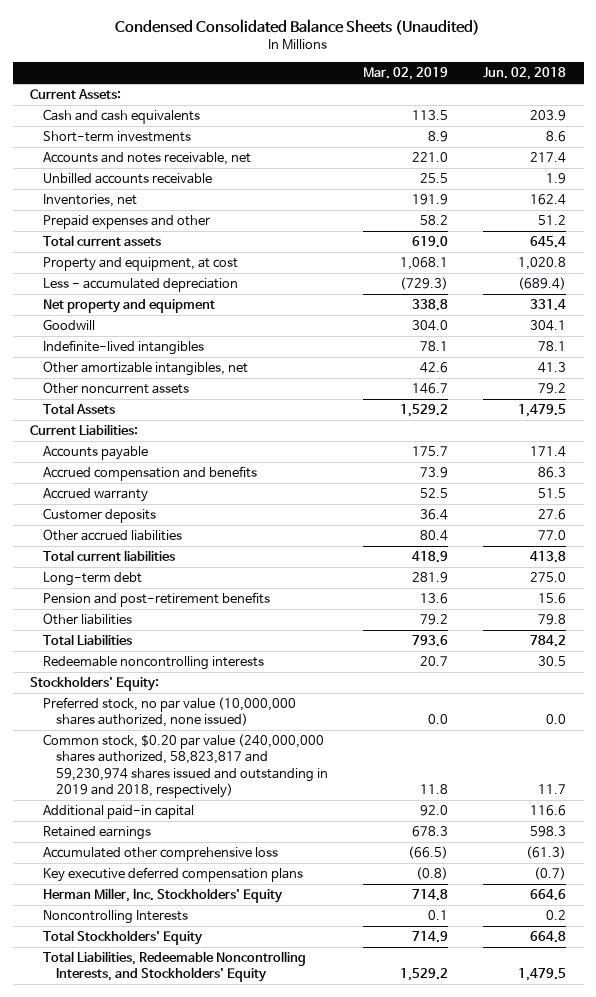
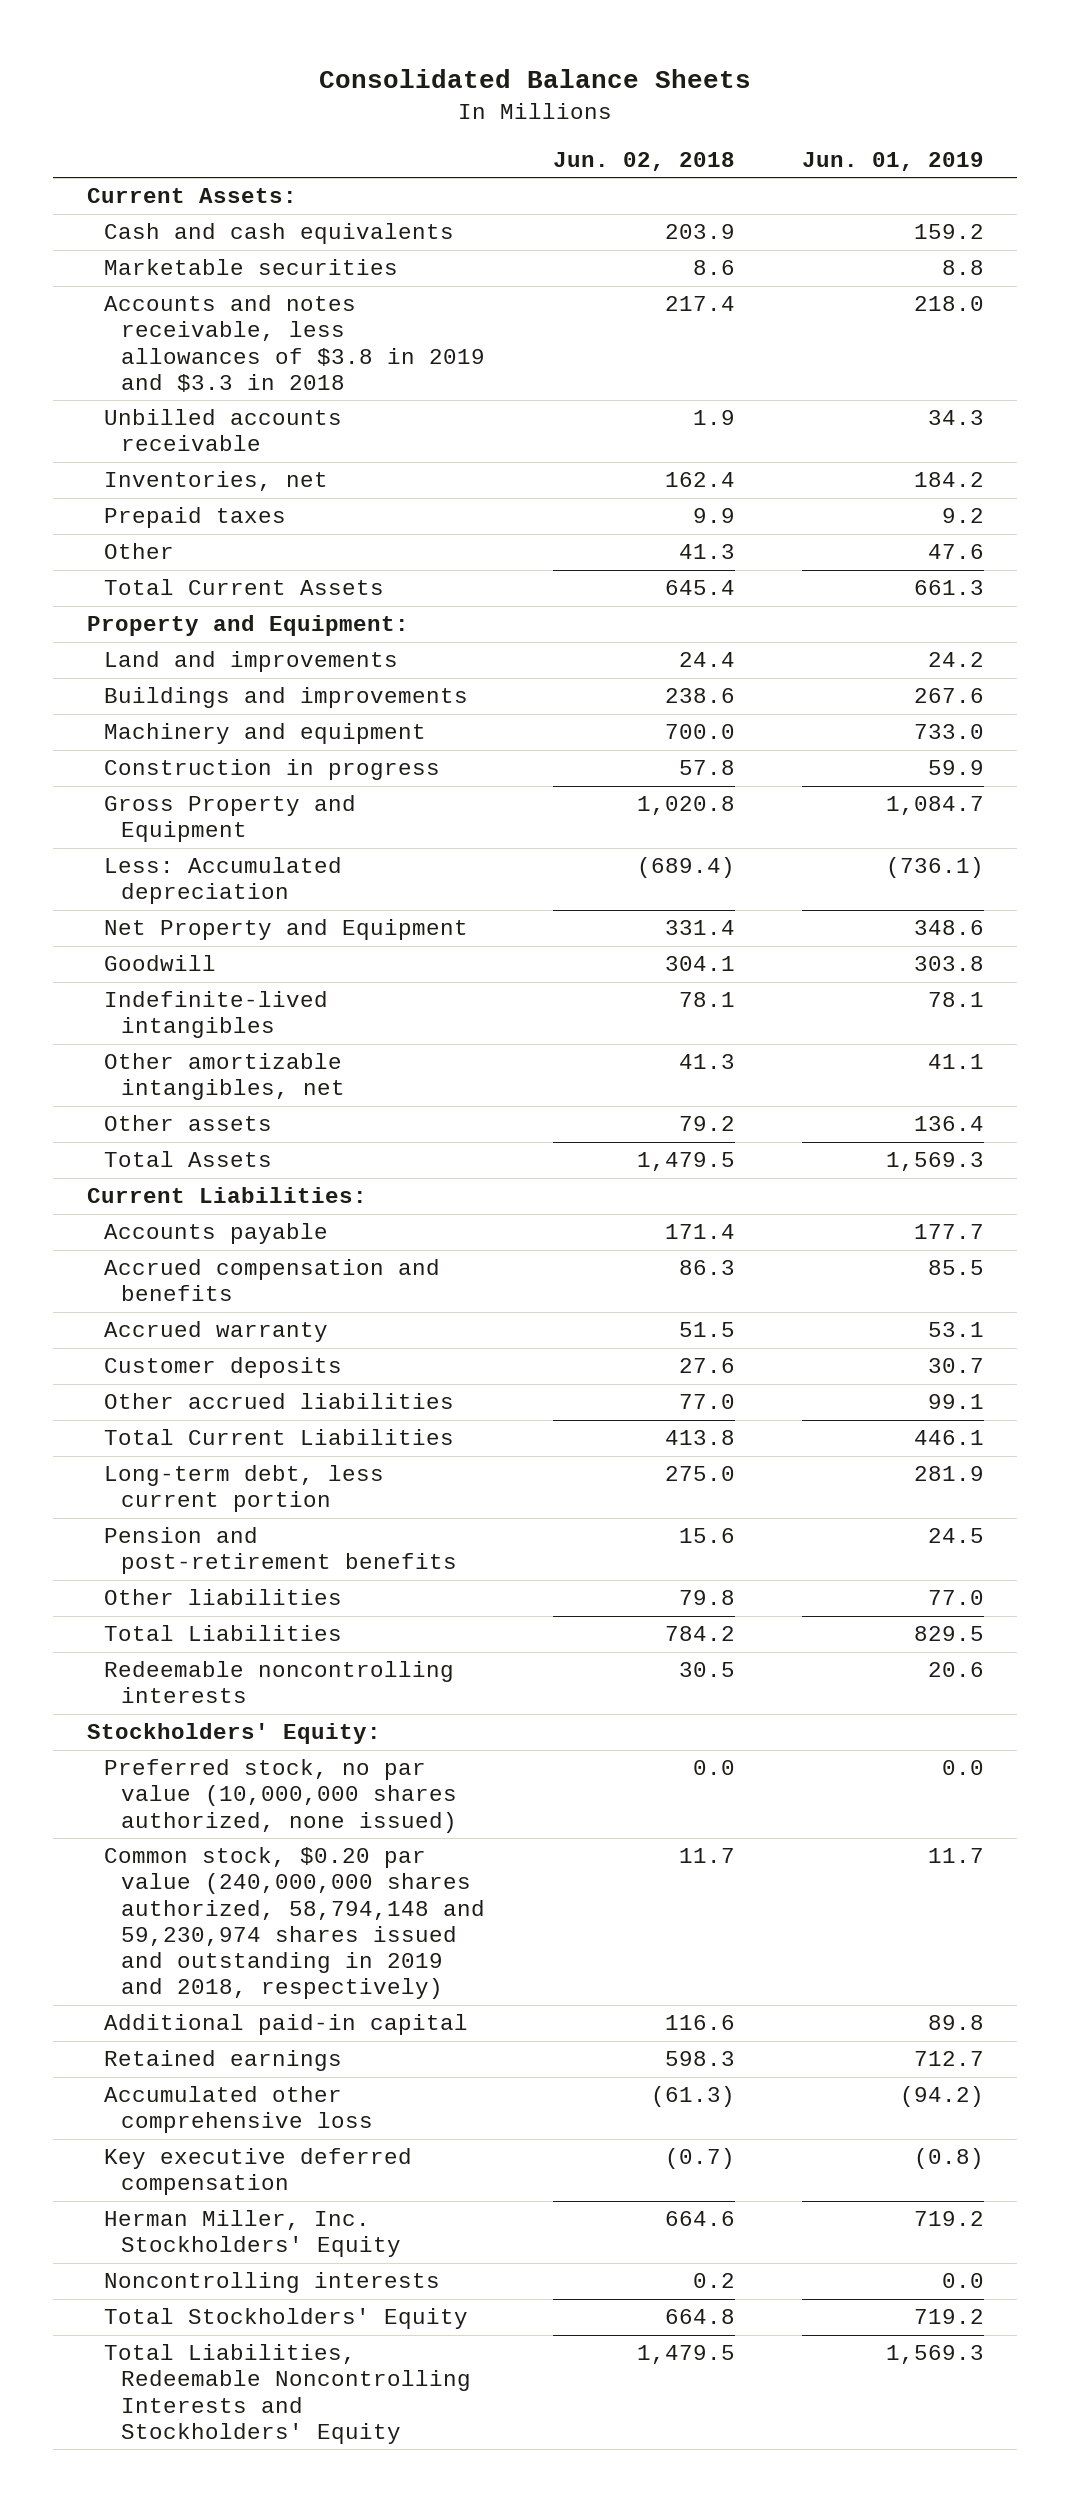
[115,19,481,36] Condensed Consolidated Balance Sheets (Unaudited) -> [319,69,752,89] Consolidated Balance Sheets
[363,67,449,81] Mar. 02, 2019 -> none
none -> [801,151,984,171] Jun. 01, 2019
[43,131,192,143] Short-term investments -> none
none -> [104,259,399,276] Marketable securities
[43,152,252,166] Accounts and notes receivable, net -> [104,295,486,392] Accounts and notes receivable, less allowances of $3.8 in 2019 and $3.3 in 2018
[43,215,211,230] Prepaid expenses and other -> none
none -> [104,507,287,529] Prepaid taxes
none -> [104,543,175,560] Other
[43,235,162,247] Total current assets -> [104,579,385,596] Total Current Assets
none -> [87,615,410,637] Property and Equipment:
none -> [104,651,399,673] Land and improvements
none -> [104,687,469,709] Buildings and improvements
none -> [104,723,427,745] Machinery and equipment
none -> [104,759,441,781] Construction in progress
[43,257,239,272] Property and equipment, at cost -> [104,795,357,843] Gross Property and Equipment
[43,278,239,293] Less - accumulated depreciation -> [104,857,343,905] Less: Accumulated depreciation
[43,299,216,314] Net property and equipment -> [104,919,469,941] Net Property and Equipment
[43,382,190,395] Other noncurrent assets -> [104,1115,273,1132] Other assets
[43,550,176,562] Total current liabilities -> [104,1429,455,1446] Total Current Liabilities
[43,572,143,587] Long-term debt -> [104,1465,385,1513] Long-term debt, less current portion
[43,734,329,798] Common stock, $0.20 par value (240,000,000 shares authorized, 58,823,817 and 59,230,974 shares issued and outstanding in 2019 and 2018, respectively) -> [104,1847,486,2000] Common stock, $0.20 par value (240,000,000 shares authorized, 58,794,148 and 59,230,974 shares issued and outstanding in 2019 and 2018, respectively)
[43,867,304,883] Key executive deferred compensation plans -> [104,2148,413,2196] Key executive deferred compensation
[43,910,189,925] Noncontrolling Interests -> [104,2272,441,2294] Noncontrolling interests
[43,951,307,983] Total Liabilities, Redeemable Noncontrolling Interests, and Stockholders' Equity -> [104,2344,472,2444] Total Liabilities, Redeemable Noncontrolling Interests and Stockholders' Equity

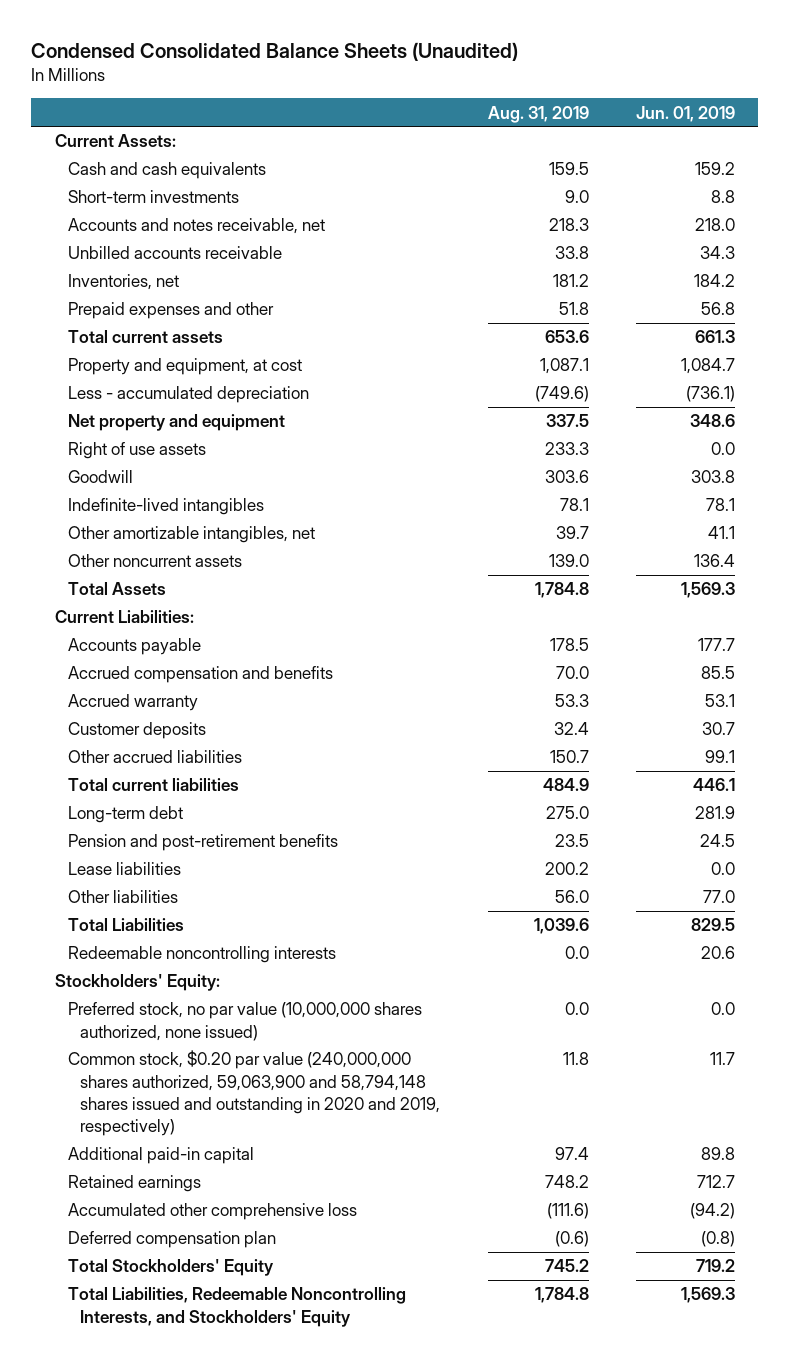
[319,69,752,89] Consolidated Balance Sheets -> [31,41,519,61] Condensed Consolidated Balance Sheets (Unaudited)
[552,151,735,171] Jun. 02, 2018 -> none
none -> [487,105,589,123] Aug. 31, 2019
[104,259,399,276] Marketable securities -> none
none -> [67,190,239,204] Short-term investments
[104,295,486,392] Accounts and notes receivable, less allowances of $3.8 in 2019 and $3.3 in 2018 -> [67,218,325,235] Accounts and notes receivable, net
[104,507,287,529] Prepaid taxes -> none
[104,543,175,560] Other -> none
[87,615,410,637] Property and Equipment: -> none
[104,651,399,673] Land and improvements -> none
[104,687,469,709] Buildings and improvements -> none
[104,723,427,745] Machinery and equipment -> none
[104,759,441,781] Construction in progress -> none
none -> [67,302,274,320] Prepaid expenses and other
[104,579,385,596] Total Current Assets -> [67,330,223,344] Total current assets
[104,795,357,843] Gross Property and Equipment -> [67,358,302,376] Property and equipment, at cost
[104,857,343,905] Less: Accumulated depreciation -> [67,386,309,404] Less - accumulated depreciation
[104,919,469,941] Net Property and Equipment -> [67,414,285,432] Net property and equipment
none -> [67,442,206,460] Right of use assets
[104,1115,273,1132] Other assets -> [67,554,242,568] Other noncurrent assets
[104,1429,455,1446] Total Current Liabilities -> [67,778,239,792] Total current liabilities
[104,1465,385,1513] Long-term debt, less current portion -> [67,806,183,824] Long-term debt
none -> [67,862,181,876] Lease liabilities
[104,1847,486,2000] Common stock, $0.20 par value (240,000,000 shares authorized, 58,794,148 and 59,230,974 shares issued and outstanding in 2019 and 2018, respectively) -> [67,1050,441,1137] Common stock, $0.20 par value (240,000,000 shares authorized, 59,063,900 and 58,794,148 shares issued and outstanding in 2020 and 2019, respectively)
[104,2210,402,2258] Herman Miller, Inc. Stockholders' Equity -> none
[104,2272,441,2294] Noncontrolling interests -> none
[104,2148,413,2196] Key executive deferred compensation -> [67,1231,276,1249] Deferred compensation plan
[104,2344,472,2444] Total Liabilities, Redeemable Noncontrolling Interests and Stockholders' Equity -> [67,1287,406,1327] Total Liabilities, Redeemable Noncontrolling Interests, and Stockholders' Equity

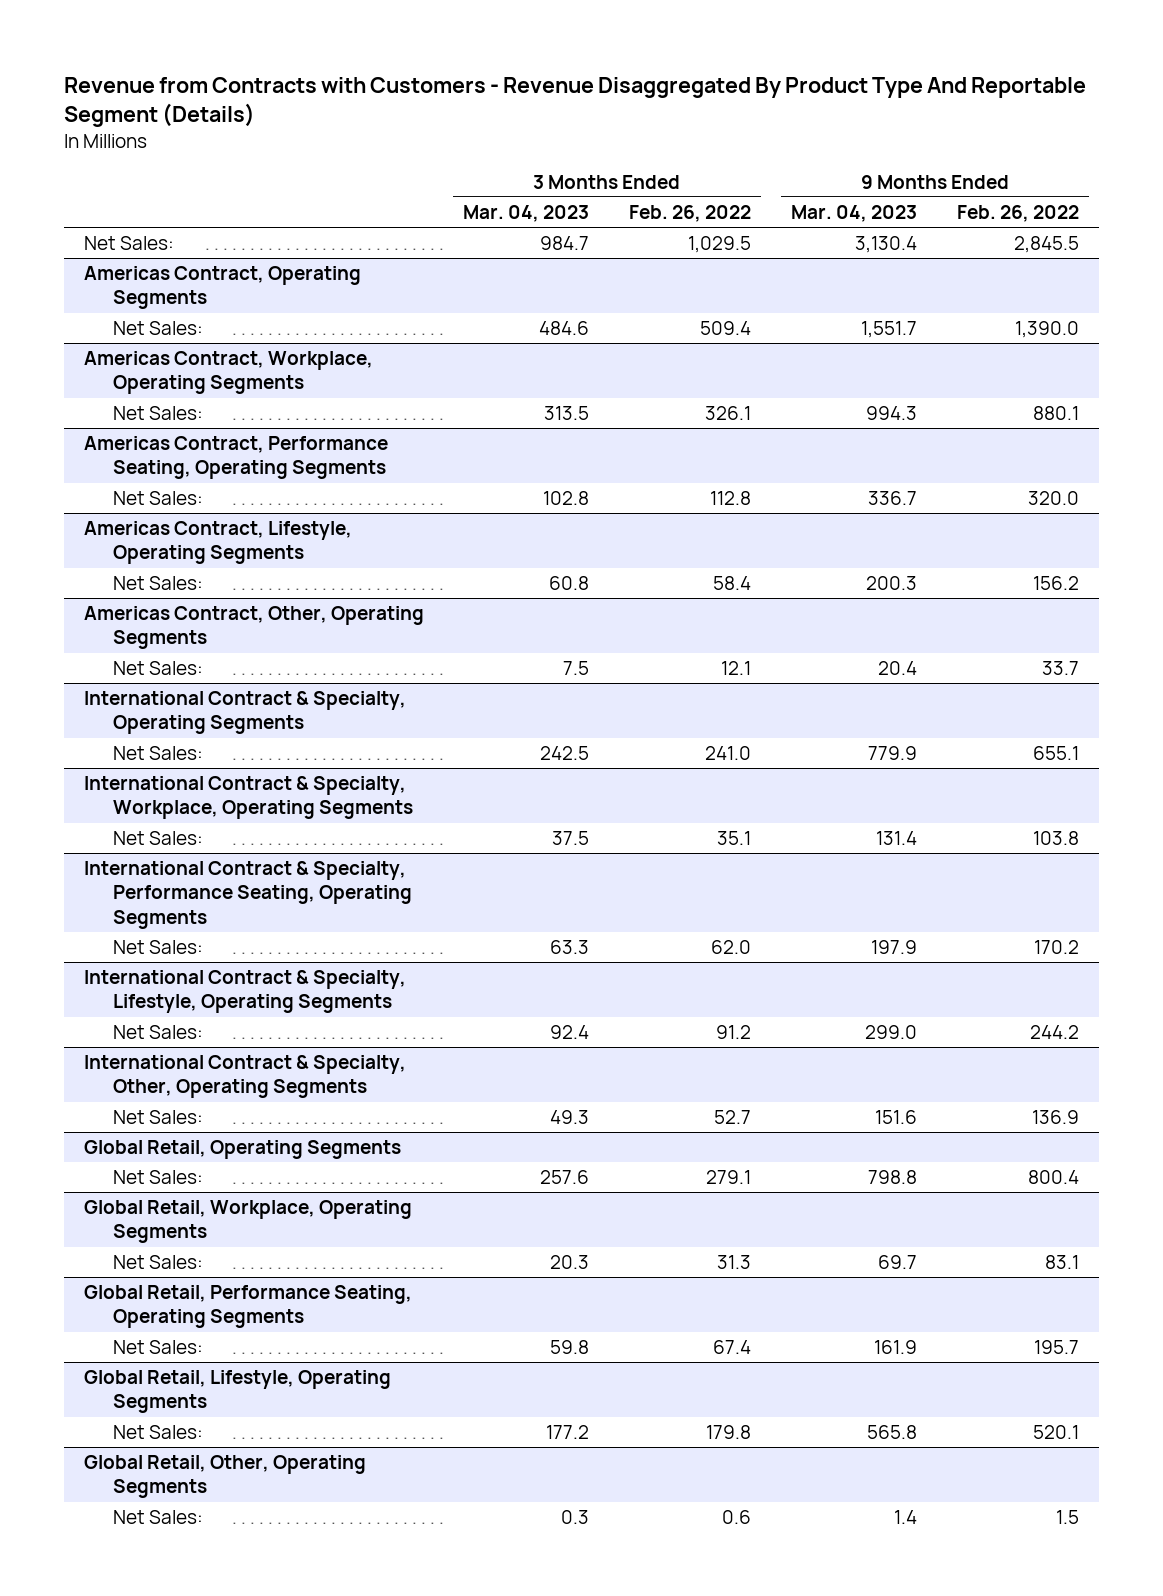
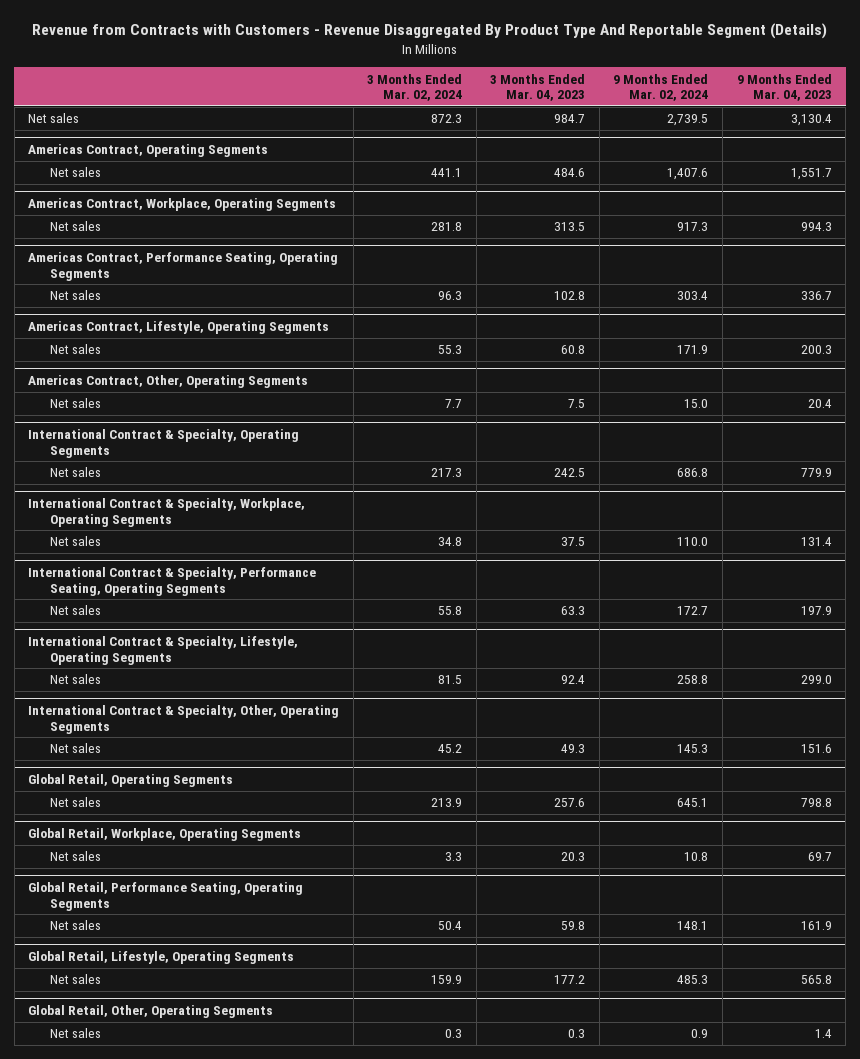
[629,204,752,222] Feb. 26, 2022 -> none
[956,204,1079,222] Feb. 26, 2022 -> none
none -> [367,73,463,102] 3 Months Ended Mar. 02, 2024
none -> [613,73,709,102] 9 Months Ended Mar. 02, 2024
[83,236,174,251] Net Sales: -> [28,113,80,124] Net sales
[112,321,203,336] Net Sales: -> [50,167,102,178] Net sales
[112,406,203,421] Net Sales: -> [50,221,102,232] Net sales
[112,491,203,506] Net Sales: -> [50,290,102,301] Net sales
[112,576,203,591] Net Sales: -> [50,344,102,355] Net sales
[112,661,203,676] Net Sales: -> [50,398,102,409] Net sales
[112,746,203,761] Net Sales: -> [50,467,102,478] Net sales
[112,831,203,846] Net Sales: -> [50,536,102,547] Net sales
[112,940,203,955] Net Sales: -> [50,605,102,616] Net sales
[112,1025,203,1040] Net Sales: -> [50,674,102,685] Net sales
[112,1110,203,1125] Net Sales: -> [50,743,102,754] Net sales
[112,1170,203,1185] Net Sales: -> [50,797,102,808] Net sales
[112,1255,203,1270] Net Sales: -> [50,851,102,862] Net sales
[112,1340,203,1355] Net Sales: -> [50,920,102,931] Net sales
[112,1425,203,1440] Net Sales: -> [50,974,102,985] Net sales
[112,1510,203,1525] Net Sales: -> [50,1028,102,1039] Net sales

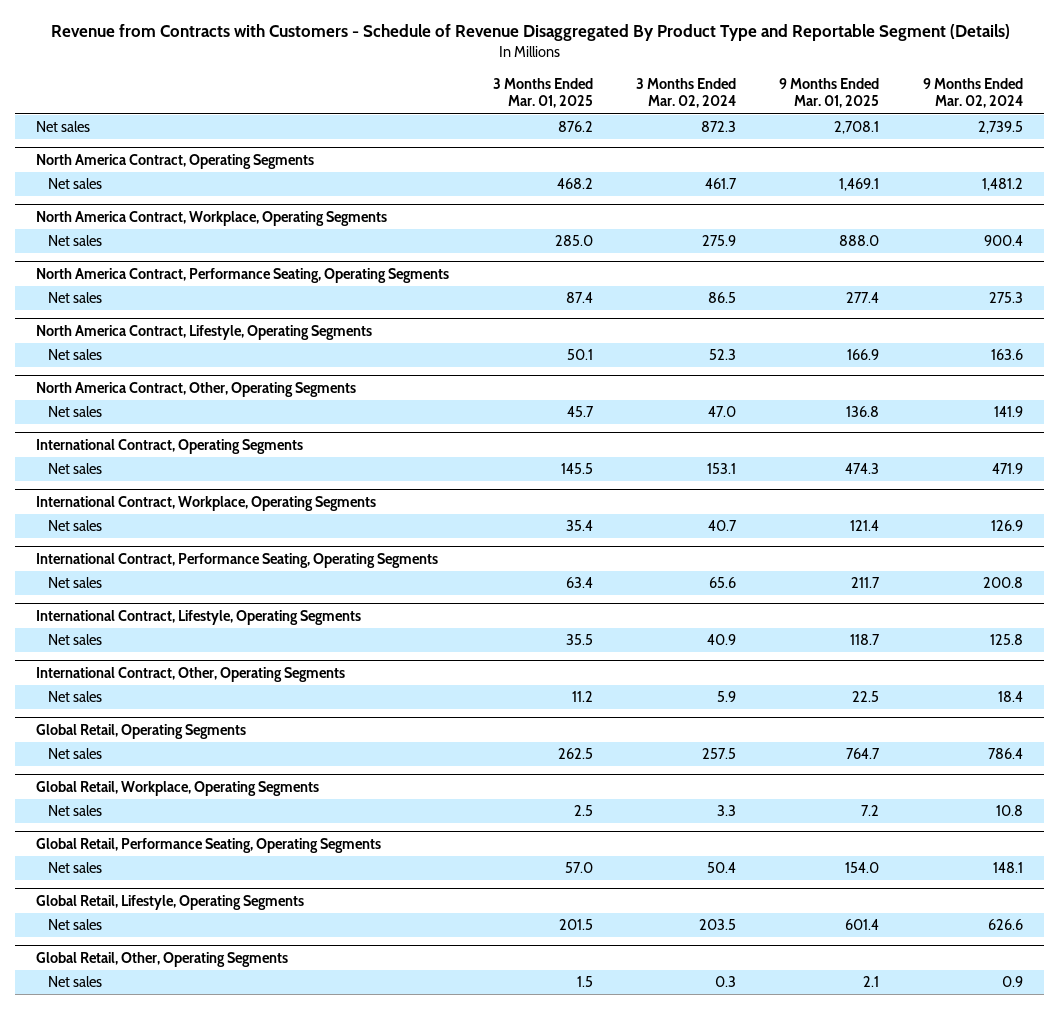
[31,23,827,40] Revenue from Contracts with Customers - Revenue Disaggregated By Product Type And Reportable Segment (Details) -> [50,24,1010,42] Revenue from Contracts with Customers - Schedule of Revenue Disaggregated By Product Type and Reportable Segment (Details)
[490,73,586,102] 3 Months Ended Mar. 04, 2023 -> none
[736,73,832,102] 9 Months Ended Mar. 04, 2023 -> none
none -> [492,78,593,109] 3 Months Ended Mar. 01, 2025
none -> [779,78,880,109] 9 Months Ended Mar. 01, 2025
[28,144,269,158] Americas Contract, Operating Segments -> [36,153,315,169] North America Contract, Operating Segments
[431,168,463,178] 441.1 -> [705,178,738,190] 461.7
[667,168,709,181] 1,407.6 -> [981,178,1023,192] 1,481.2
[28,198,337,212] Americas Contract, Workplace, Operating Segments -> [36,210,388,226] North America Contract, Workplace, Operating Segments
[431,222,463,232] 281.8 -> [702,235,737,247] 275.9
[677,222,709,232] 917.3 -> [983,235,1023,247] 900.4
[28,252,339,281] Americas Contract, Performance Seating, Operating Segments -> [36,267,450,283] North America Contract, Performance Seating, Operating Segments
[438,291,463,301] 96.3 -> [708,292,737,304] 86.5
[677,291,709,301] 303.4 -> [988,292,1023,304] 275.3
[28,321,330,335] Americas Contract, Lifestyle, Operating Segments -> [36,324,373,340] North America Contract, Lifestyle, Operating Segments
[438,345,463,355] 55.3 -> [709,349,737,361] 52.3
[677,345,709,355] 171.9 -> [990,349,1023,361] 163.6
[28,375,309,389] Americas Contract, Other, Operating Segments -> [36,381,357,397] North America Contract, Other, Operating Segments
[445,399,463,409] 7.7 -> [708,406,737,418] 47.0
[684,399,709,409] 15.0 -> [993,406,1023,418] 141.9
[28,429,300,458] International Contract & Specialty, Operating Segments -> [36,438,304,454] International Contract, Operating Segments
[431,468,463,478] 217.3 -> [707,463,737,475] 153.1
[677,468,709,478] 686.8 -> [991,463,1023,475] 471.9
[28,498,306,527] International Contract & Specialty, Workplace, Operating Segments -> [36,495,377,511] International Contract, Workplace, Operating Segments
[438,537,463,547] 34.8 -> [708,520,738,532] 40.7
[677,537,709,547] 110.0 -> [990,520,1023,532] 126.9
[28,567,317,596] International Contract & Specialty, Performance Seating, Operating Segments -> [36,552,439,568] International Contract, Performance Seating, Operating Segments
[438,606,463,616] 55.8 -> [709,577,737,589] 65.6
[677,606,709,616] 172.7 -> [982,577,1023,589] 200.8
[28,636,299,665] International Contract & Specialty, Lifestyle, Operating Segments -> [36,609,362,625] International Contract, Lifestyle, Operating Segments
[438,675,463,685] 81.5 -> [707,634,737,646] 40.9
[677,675,709,685] 258.8 -> [989,634,1023,646] 125.8
[28,705,340,734] International Contract & Specialty, Other, Operating Segments -> [36,666,346,682] International Contract, Other, Operating Segments
[438,744,463,754] 45.2 -> [717,691,737,703] 5.9
[677,744,709,754] 145.3 -> [997,691,1023,703] 18.4
[431,798,463,808] 213.9 -> [702,748,737,760] 257.5
[677,798,709,808] 645.1 -> [987,748,1023,760] 786.4
[431,975,463,985] 159.9 -> [699,919,737,931] 203.5
[677,975,709,985] 485.3 -> [987,919,1023,931] 626.6

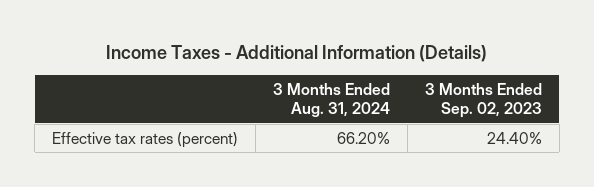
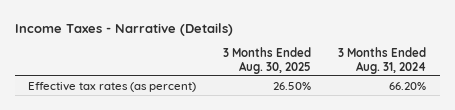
[105,45,487,63] Income Taxes - Additional Information (Details) -> [15,22,234,36] Income Taxes - Narrative (Details)
[424,82,542,119] 3 Months Ended Sep. 02, 2023 -> none
none -> [223,46,312,75] 3 Months Ended Aug. 30, 2025
[52,131,239,148] Effective tax rates (percent) -> [28,81,197,92] Effective tax rates (as percent)

